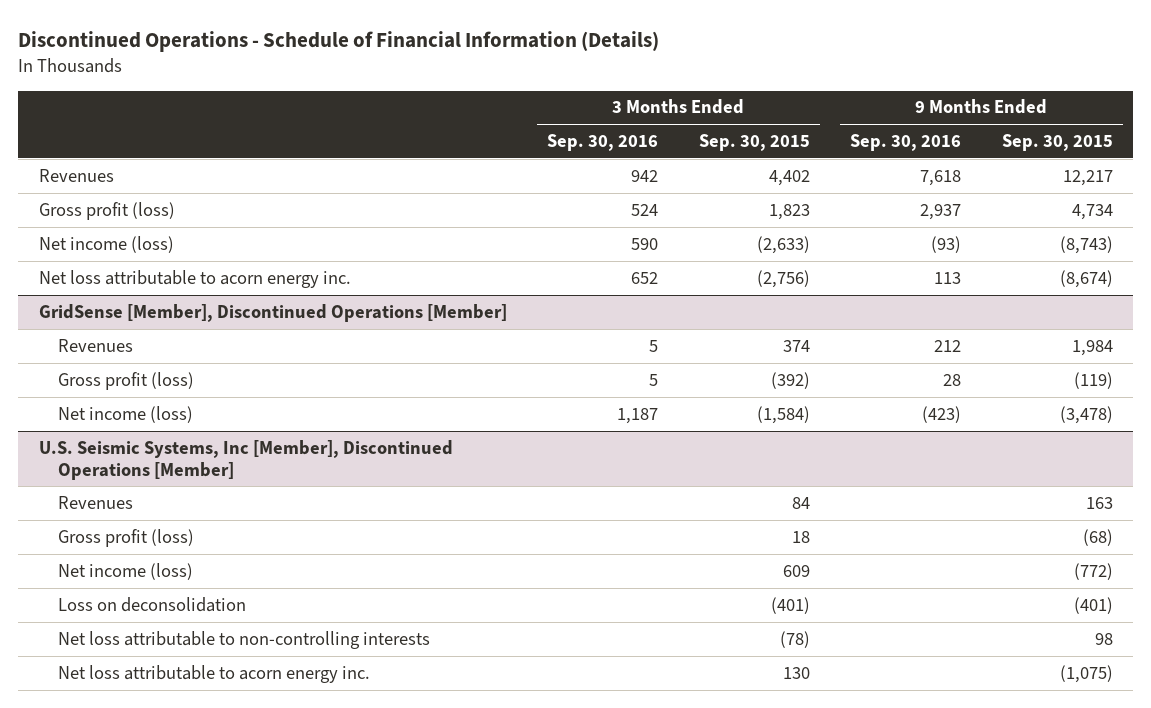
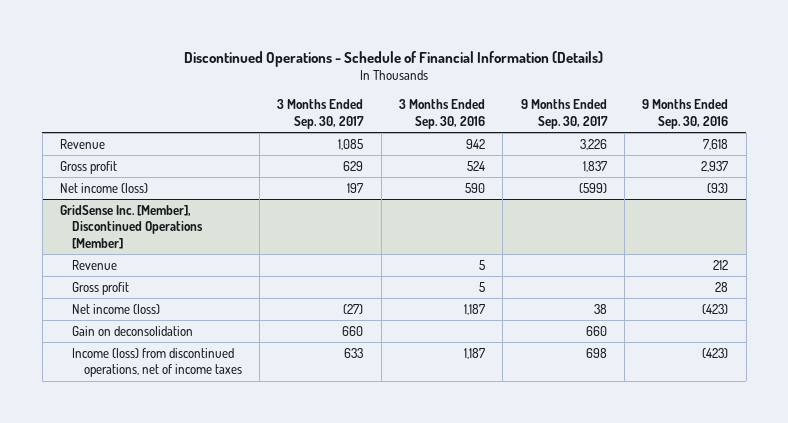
[698,133,810,151] Sep. 30, 2015 -> none
[1001,133,1113,151] Sep. 30, 2015 -> none
none -> [277,99,365,129] 3 Months Ended Sep. 30, 2017
none -> [520,99,608,129] 9 Months Ended Sep. 30, 2017
[38,168,114,182] Revenues -> [59,138,105,149] Revenue
[38,201,175,220] Gross profit (loss) -> [59,160,117,174] Gross profit
[38,269,351,288] Net loss attributable to acorn energy inc. -> none
[38,303,507,322] GridSense [Member], Discontinued Operations [Member] -> [59,204,203,249] GridSense Inc. [Member], Discontinued Operations [Member]
[57,338,133,352] Revenues -> [71,259,117,270] Revenue
[57,371,194,390] Gross profit (loss) -> [71,281,129,295] Gross profit
[38,439,453,480] U.S. Seismic Systems, Inc [Member], Discontinued Operations [Member] -> none
[57,495,133,509] Revenues -> none
[57,528,194,547] Gross profit (loss) -> none
[57,562,193,580] Net income (loss) -> none
[57,596,246,612] Loss on deconsolidation -> none
[57,630,430,649] Net loss attributable to non-controlling interests -> none
[57,664,370,683] Net loss attributable to acorn energy inc. -> none
none -> [71,325,193,336] Gain on deconsolidation
none -> [71,347,242,378] Income (loss) from discontinued operations, net of income taxes

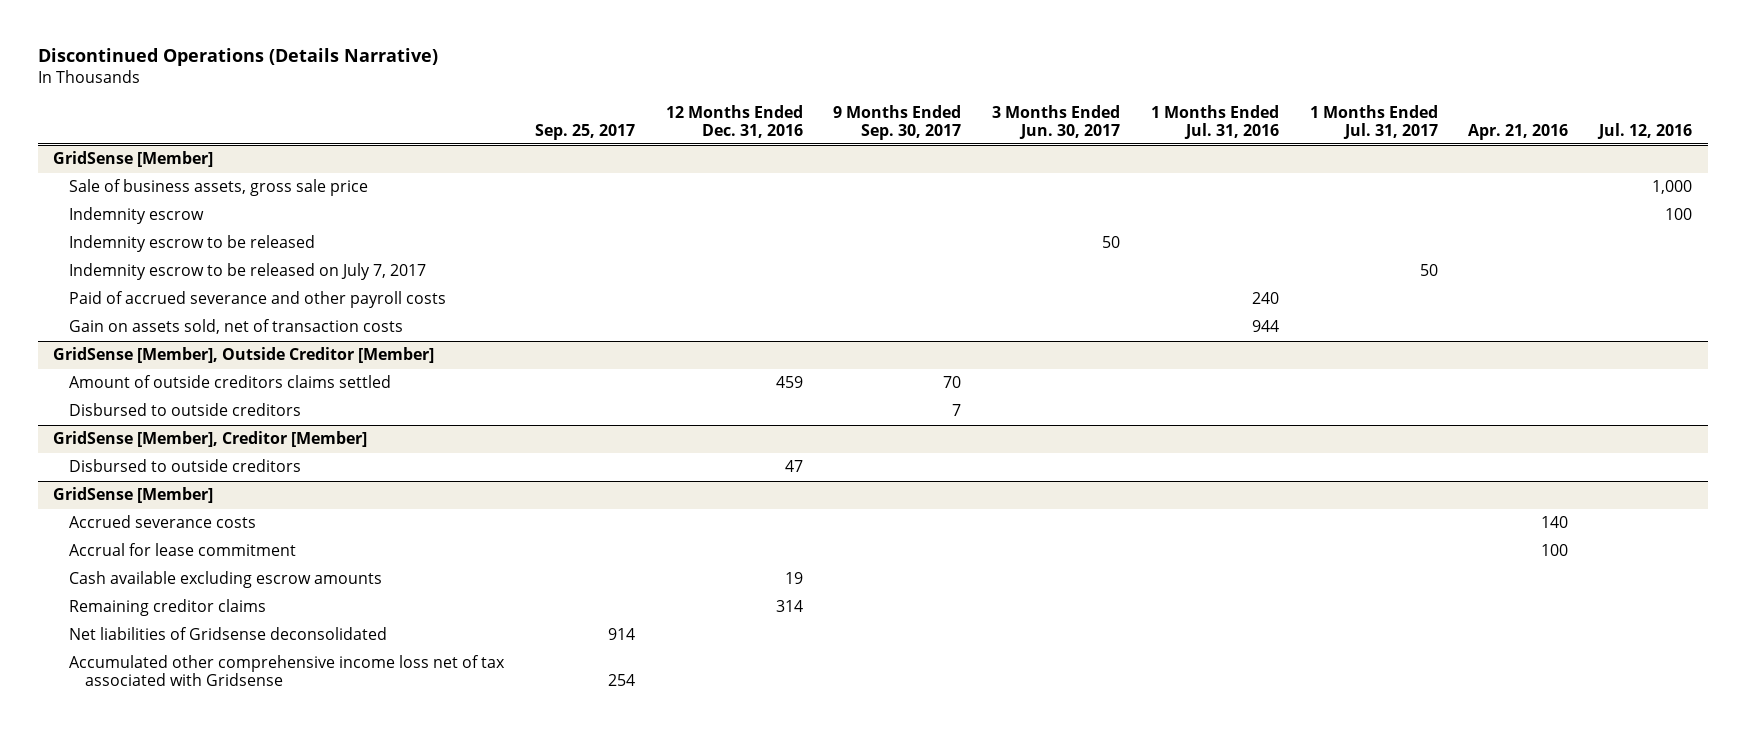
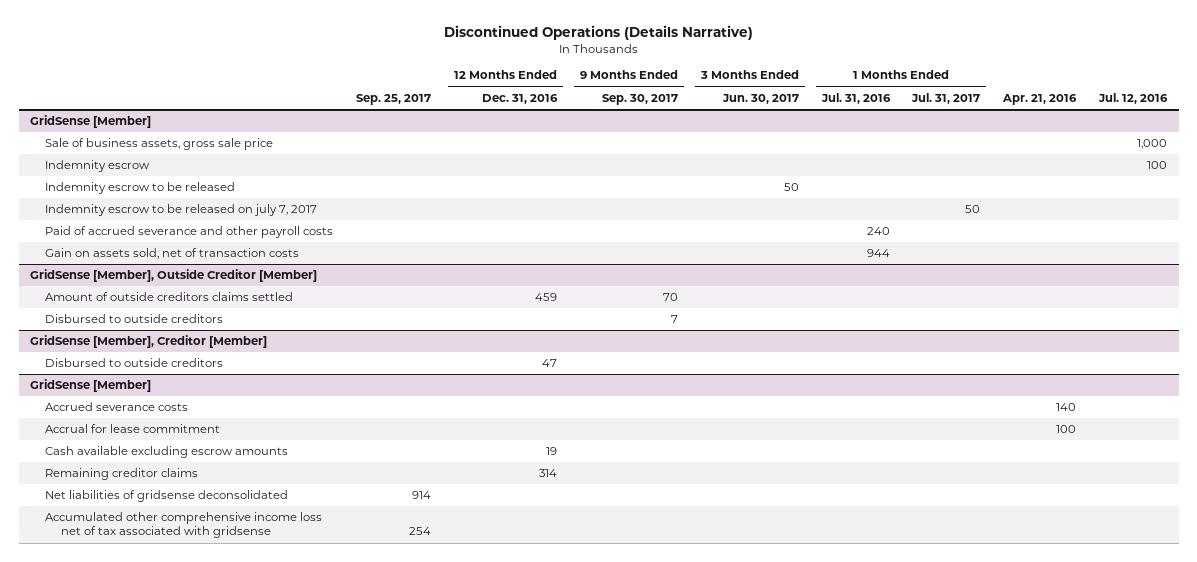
[69,263,427,281] Indemnity escrow to be released on July 7, 2017 -> [45,204,318,217] Indemnity escrow to be released on july 7, 2017
[69,627,388,641] Net liabilities of Gridsense deconsolidated -> [45,490,289,503] Net liabilities of gridsense deconsolidated
[69,655,506,687] Accumulated other comprehensive income loss net of tax associated with Gridsense -> [45,512,323,539] Accumulated other comprehensive income loss net of tax associated with gridsense

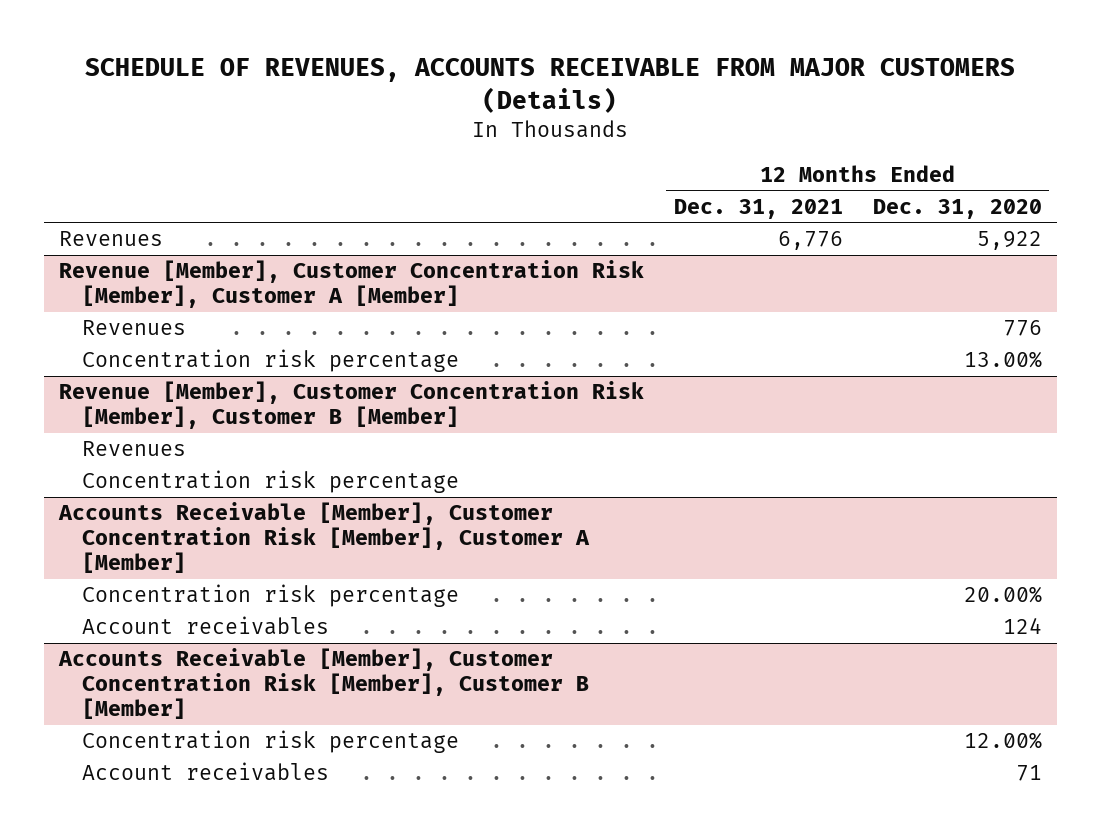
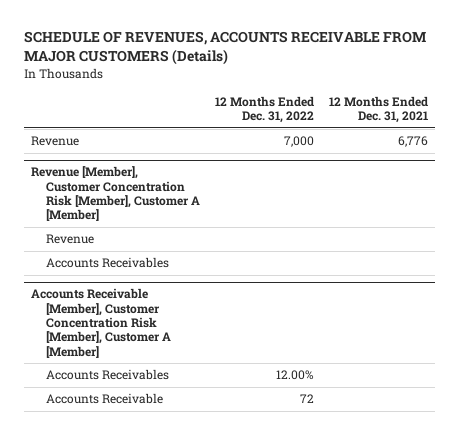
[872,198,1042,219] Dec. 31, 2020 -> none
none -> [215,95,315,124] 12 Months Ended Dec. 31, 2022
[58,231,163,247] Revenues -> [31,136,80,147] Revenue
[58,381,644,430] Revenue [Member], Customer Concentration Risk [Member], Customer B [Member] -> none
[81,441,186,457] Revenues -> none
[81,470,459,494] Concentration risk percentage -> none
[81,320,186,336] Revenues -> [46,234,95,245] Revenue
[81,349,459,373] Concentration risk percentage -> [46,257,170,269] Accounts Receivables
[57,648,589,719] Accounts Receivable [Member], Customer Concentration Risk [Member], Customer B [Member] -> none
[81,730,459,754] Concentration risk percentage -> none
[81,762,329,782] Account receivables -> none
[81,584,459,608] Concentration risk percentage -> [46,369,170,381] Accounts Receivables
[81,616,329,636] Account receivables -> [46,393,164,405] Accounts Receivable

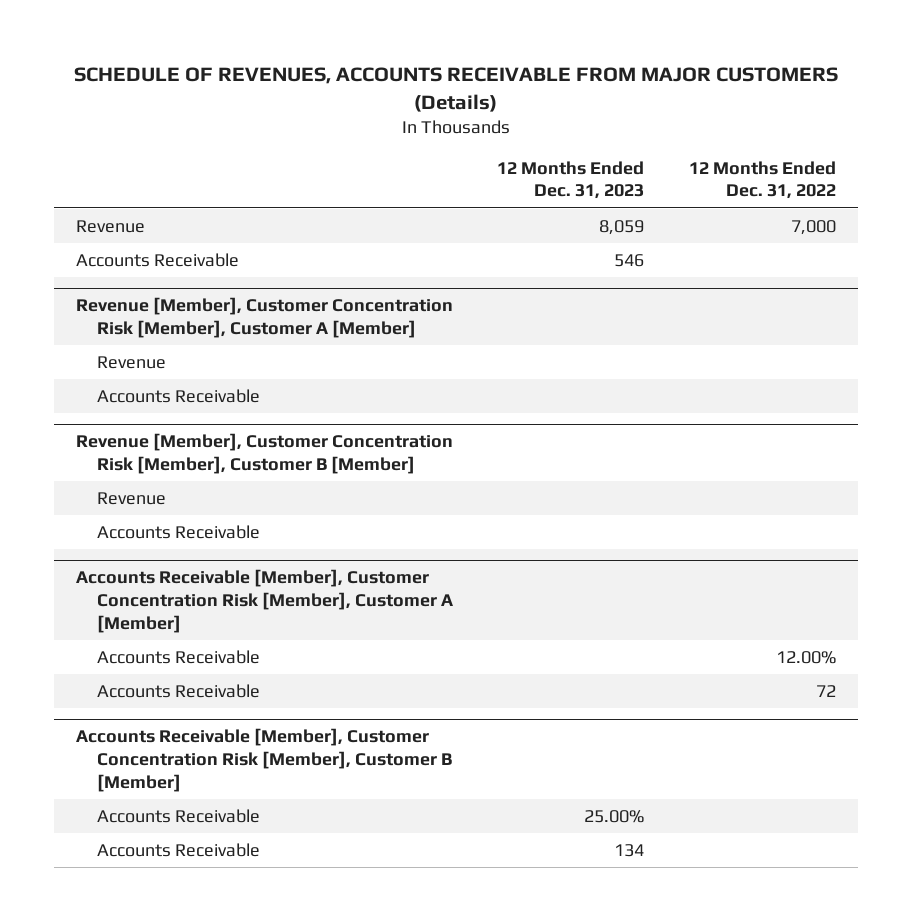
[328,95,428,124] 12 Months Ended Dec. 31, 2021 -> none
none -> [497,160,645,200] 12 Months Ended Dec. 31, 2023
none -> [76,252,240,267] Accounts Receivable
[46,257,170,269] Accounts Receivables -> [97,388,261,403] Accounts Receivable
none -> [76,433,454,475] Revenue [Member], Customer Concentration Risk [Member], Customer B [Member]
none -> [97,491,167,505] Revenue
none -> [97,524,261,539] Accounts Receivable
[46,369,170,381] Accounts Receivables -> [97,649,261,664] Accounts Receivable
none -> [76,728,453,792] Accounts Receivable [Member], Customer Concentration Risk [Member], Customer B [Member]
none -> [97,808,261,823] Accounts Receivable
none -> [97,842,261,857] Accounts Receivable

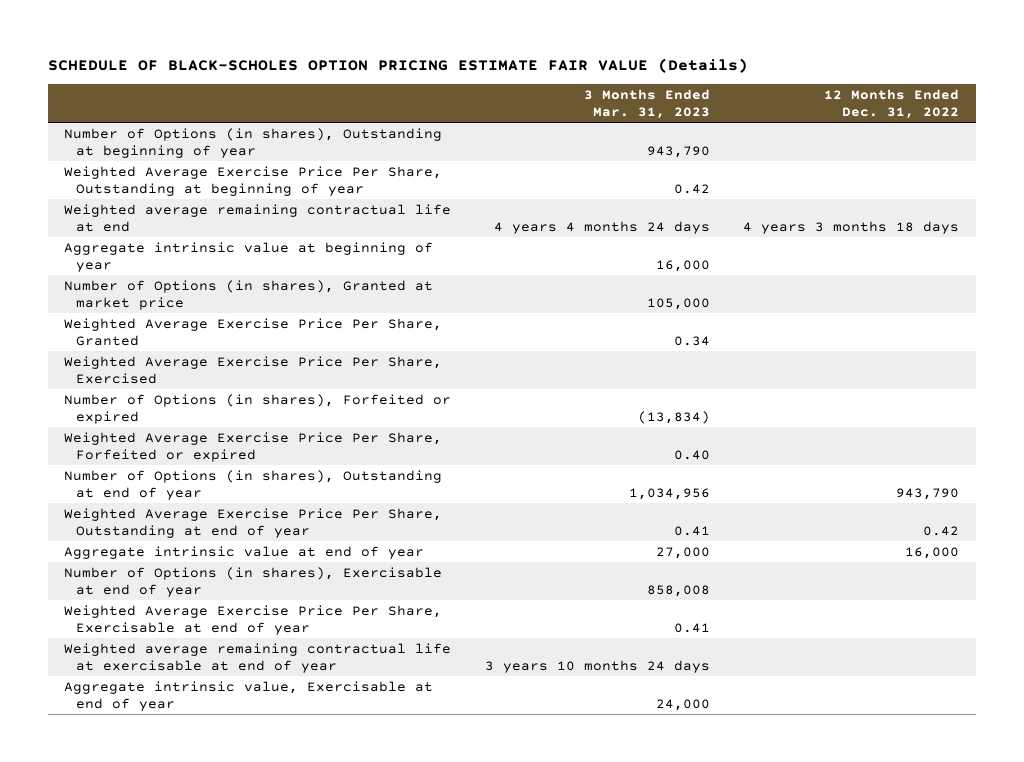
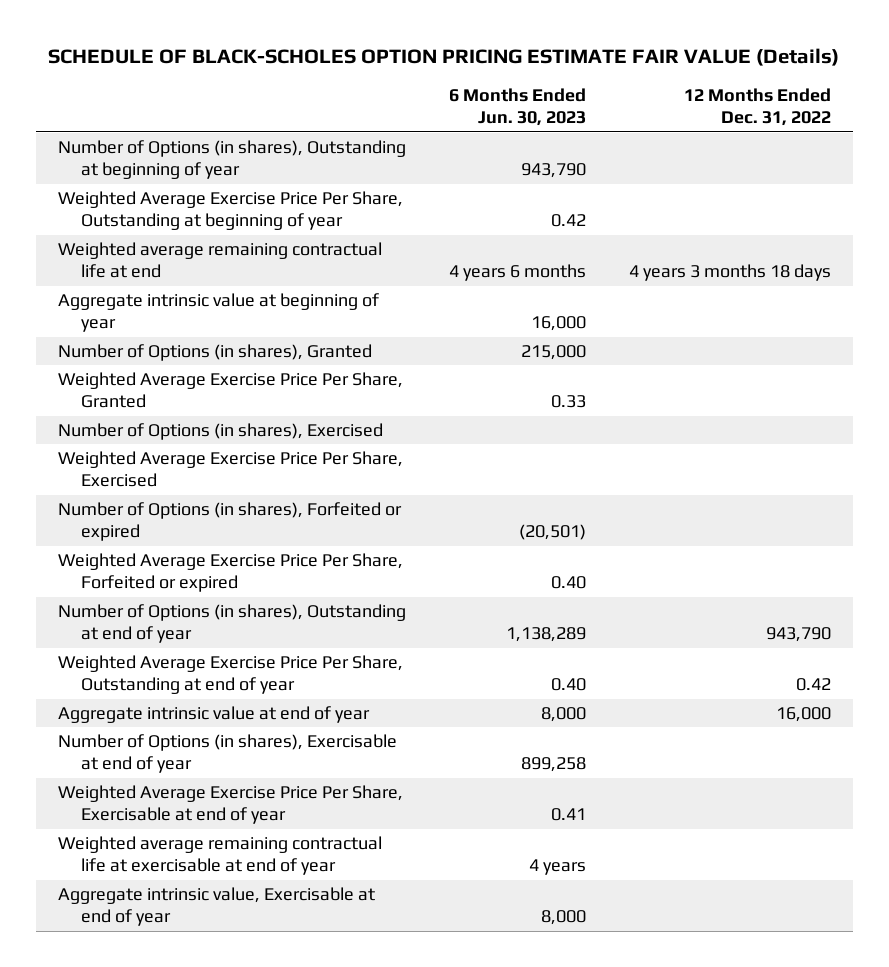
[583,88,710,119] 3 Months Ended Mar. 31, 2023 -> none
none -> [448,88,586,127] 6 Months Ended Jun. 30, 2023
[64,279,434,310] Number of Options (in shares), Granted at market price -> [57,343,372,361] Number of Options (in shares), Granted
none -> [57,422,383,440] Number of Options (in shares), Exercised

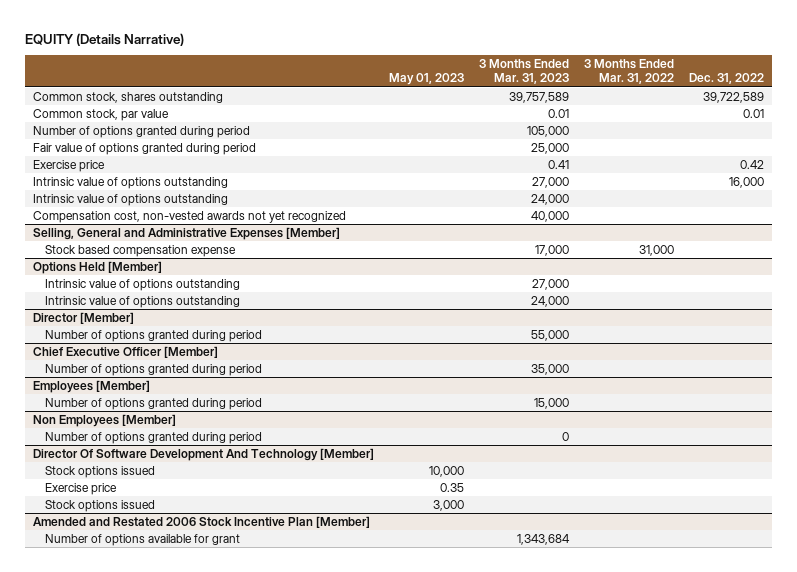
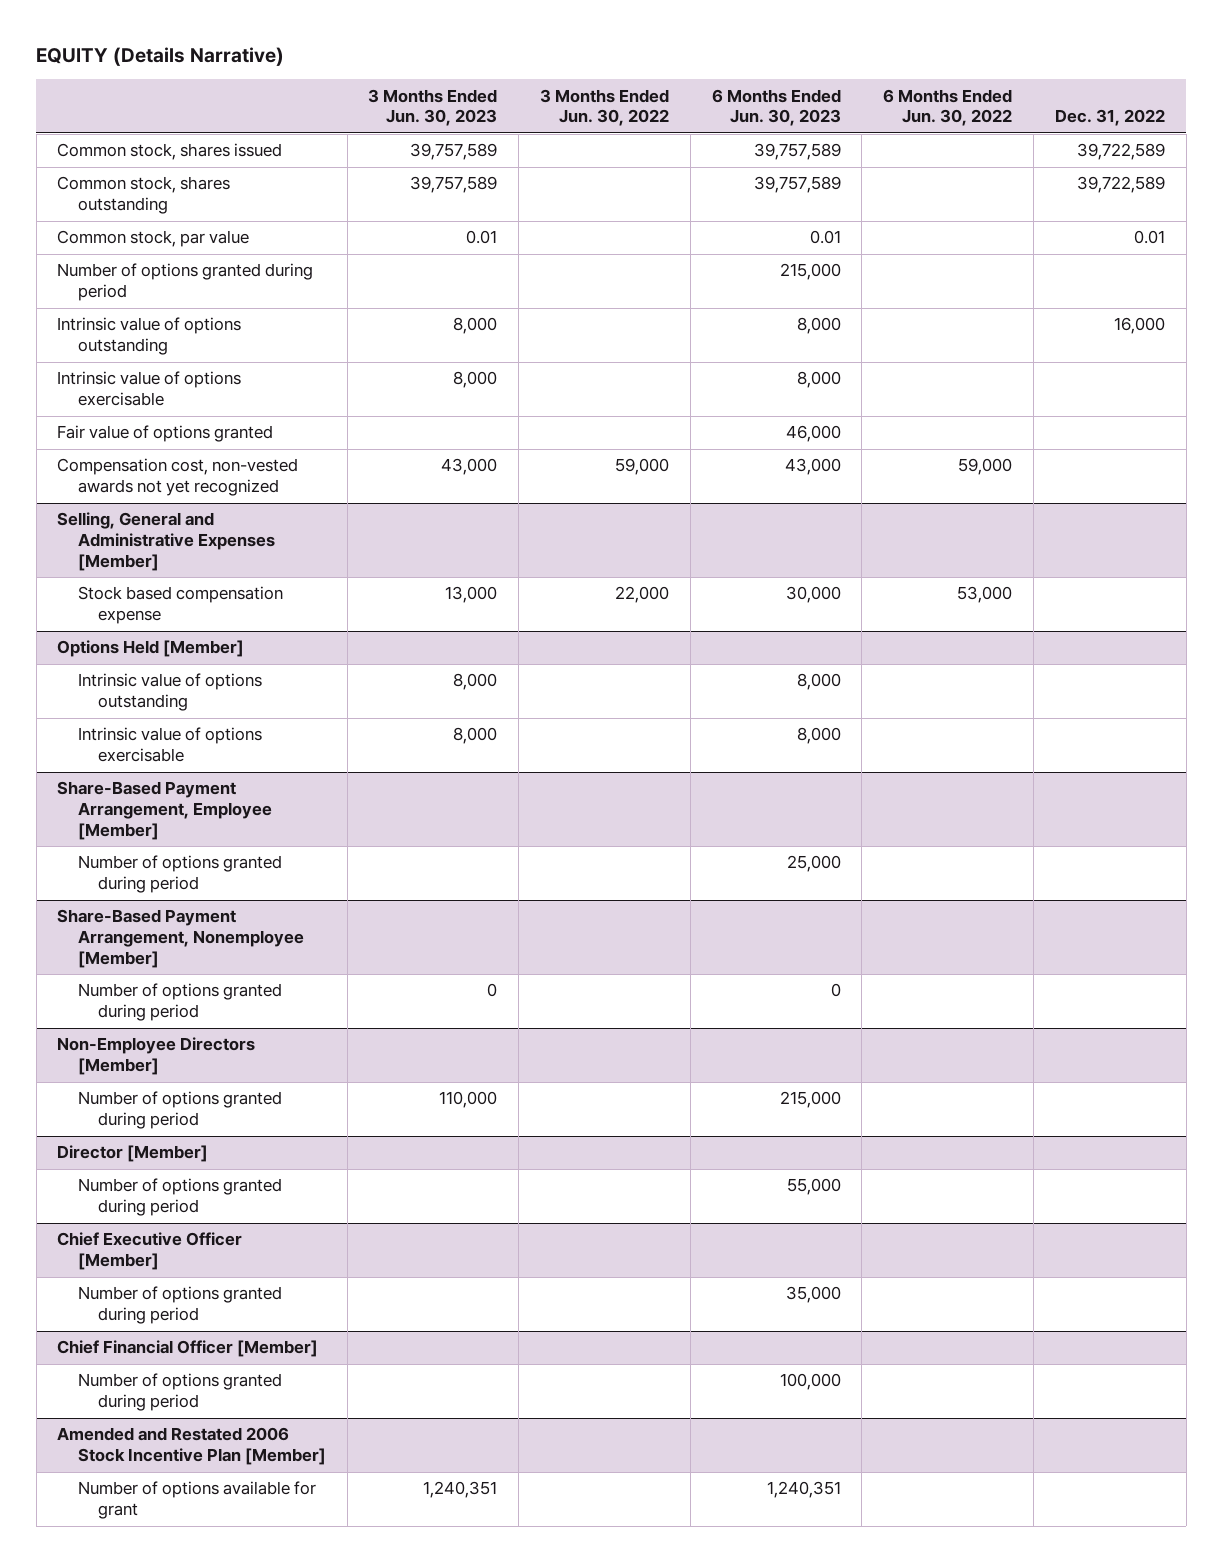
[389,73,465,86] May 01, 2023 -> none
[479,59,570,85] 3 Months Ended Mar. 31, 2023 -> none
[584,59,675,85] 3 Months Ended Mar. 31, 2022 -> none
none -> [368,88,498,127] 3 Months Ended Jun. 30, 2023
none -> [540,88,670,127] 3 Months Ended Jun. 30, 2022
none -> [711,88,841,127] 6 Months Ended Jun. 30, 2023
none -> [883,88,1013,127] 6 Months Ended Jun. 30, 2022
none -> [57,143,283,161] Common stock, shares issued
[32,142,256,155] Fair value of options granted during period -> none
[32,159,105,172] Exercise price -> none
[32,193,228,206] Intrinsic value of options outstanding -> [57,371,242,407] Intrinsic value of options exercisable
none -> [57,425,274,443] Fair value of options granted
[45,295,241,308] Intrinsic value of options outstanding -> [77,727,262,763] Intrinsic value of options exercisable
none -> [57,781,272,840] Share-Based Payment Arrangement, Employee [Member]
none -> [77,855,282,894] Number of options granted during period
none -> [57,909,304,968] Share-Based Payment Arrangement, Nonemployee [Member]
none -> [77,983,282,1022] Number of options granted during period
none -> [57,1037,256,1076] Non-Employee Directors [Member]
none -> [77,1091,282,1130] Number of options granted during period
[32,379,150,393] Employees [Member] -> none
[45,397,263,410] Number of options granted during period -> none
[32,413,176,427] Non Employees [Member] -> none
[45,431,263,444] Number of options granted during period -> none
[32,447,374,461] Director Of Software Development And Technology [Member] -> none
[45,465,156,478] Stock options issued -> none
[45,482,118,495] Exercise price -> none
[45,499,156,512] Stock options issued -> none
none -> [57,1340,319,1358] Chief Financial Officer [Member]
none -> [77,1373,282,1412] Number of options granted during period

